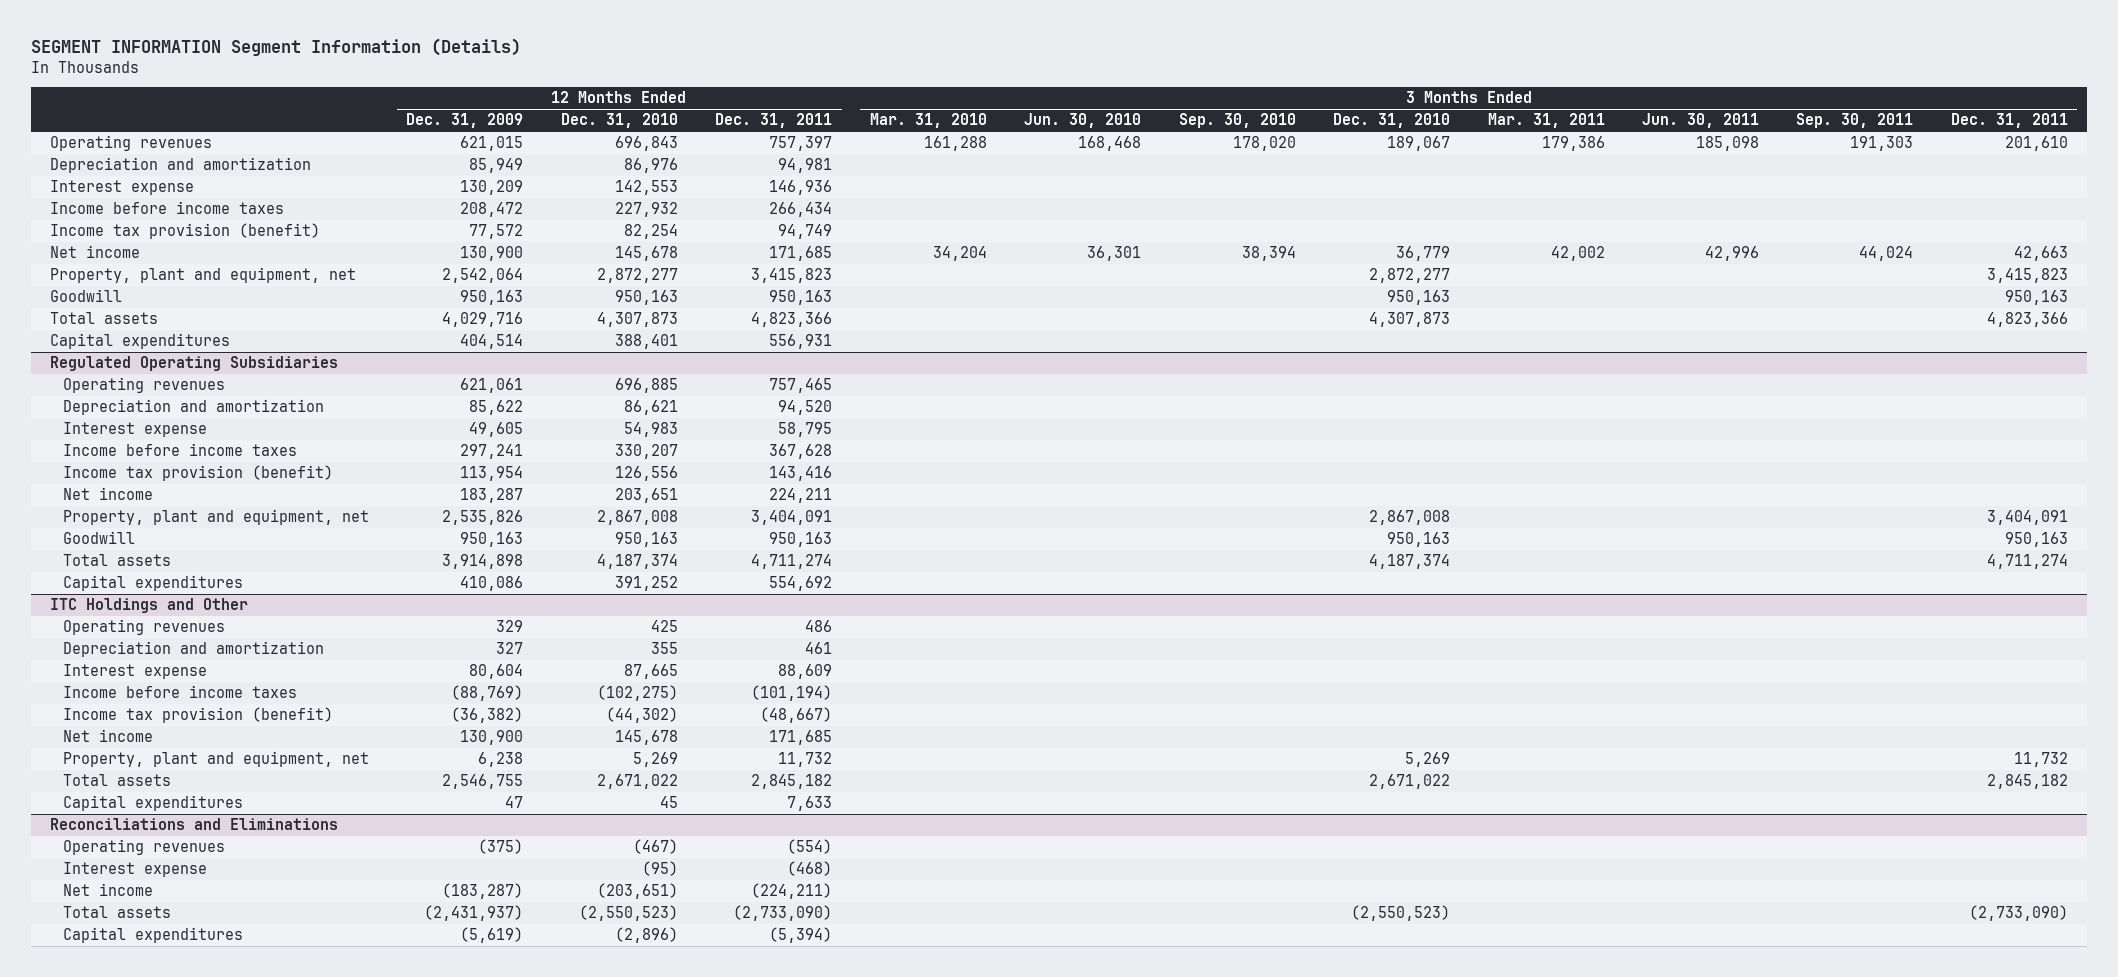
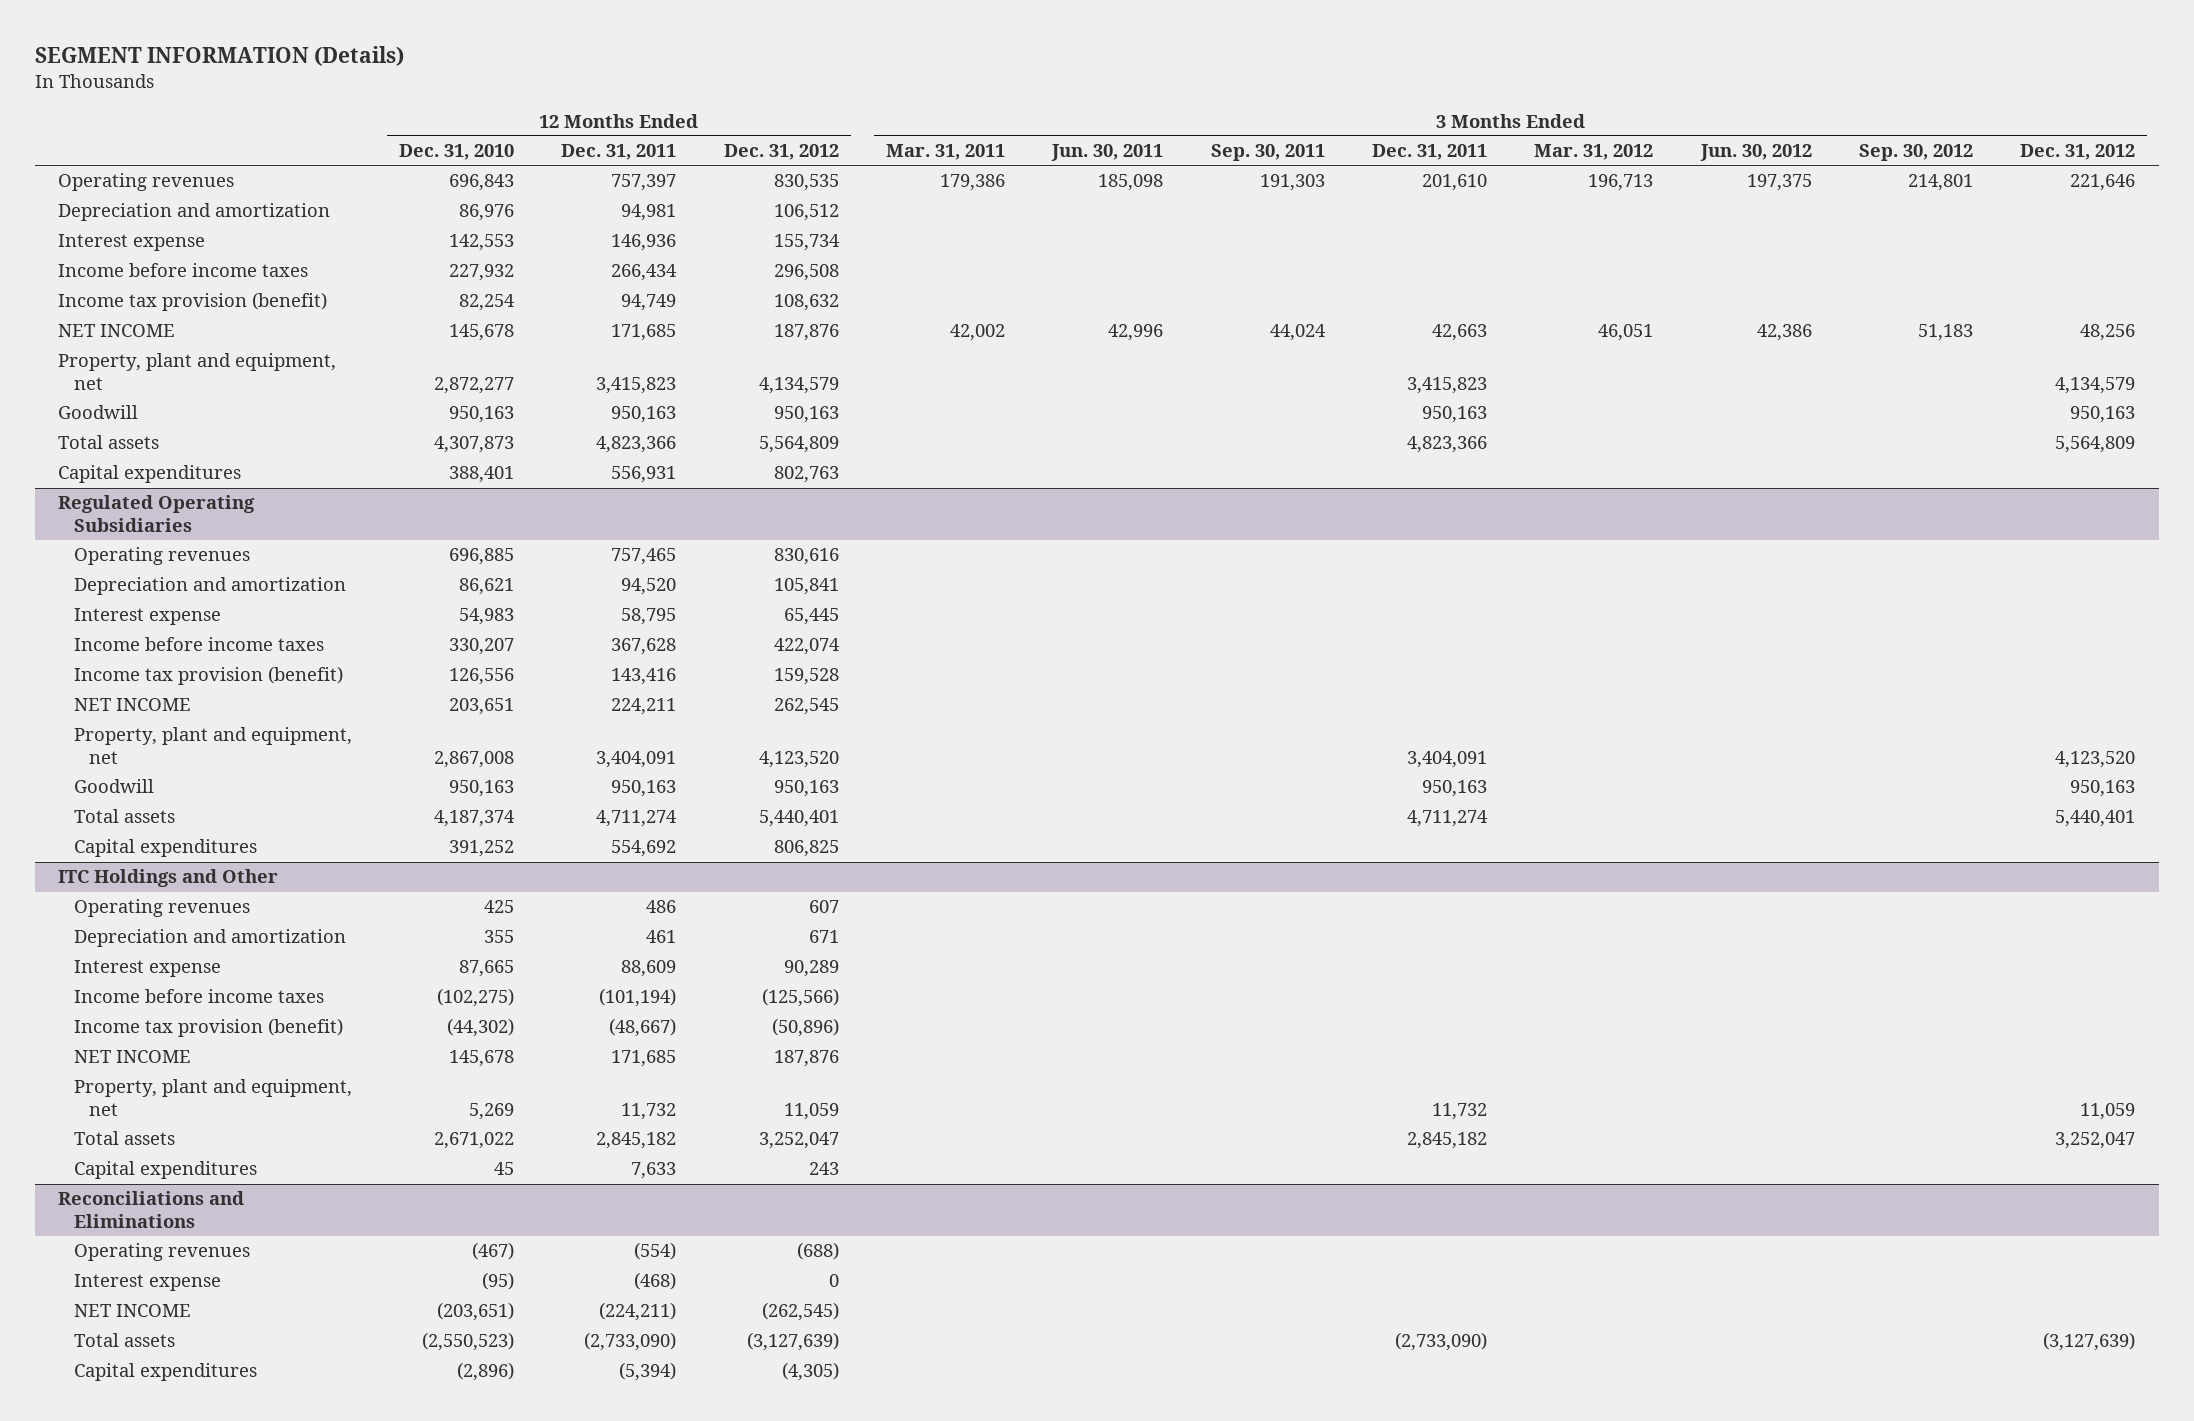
[30,38,521,57] SEGMENT INFORMATION Segment Information (Details) -> [34,46,404,67] SEGMENT INFORMATION (Details)
[406,113,524,129] Dec. 31, 2009 -> none
[869,113,987,129] Mar. 31, 2010 -> none
[1024,113,1142,129] Jun. 30, 2010 -> none
[1178,113,1296,129] Sep. 30, 2010 -> none
[1333,113,1451,129] Dec. 31, 2010 -> none
none -> [723,144,839,161] Dec. 31, 2012
none -> [1534,144,1654,161] Mar. 31, 2012
none -> [1699,144,1812,162] Jun. 30, 2012
none -> [1858,144,1973,162] Sep. 30, 2012
none -> [2020,144,2136,161] Dec. 31, 2012
[49,245,140,259] Net income -> [58,324,176,338] NET INCOME
[62,487,153,501] Net income -> [73,698,191,712] NET INCOME
[62,729,153,743] Net income -> [73,1050,191,1064] NET INCOME
[62,883,153,897] Net income -> [73,1304,191,1318] NET INCOME

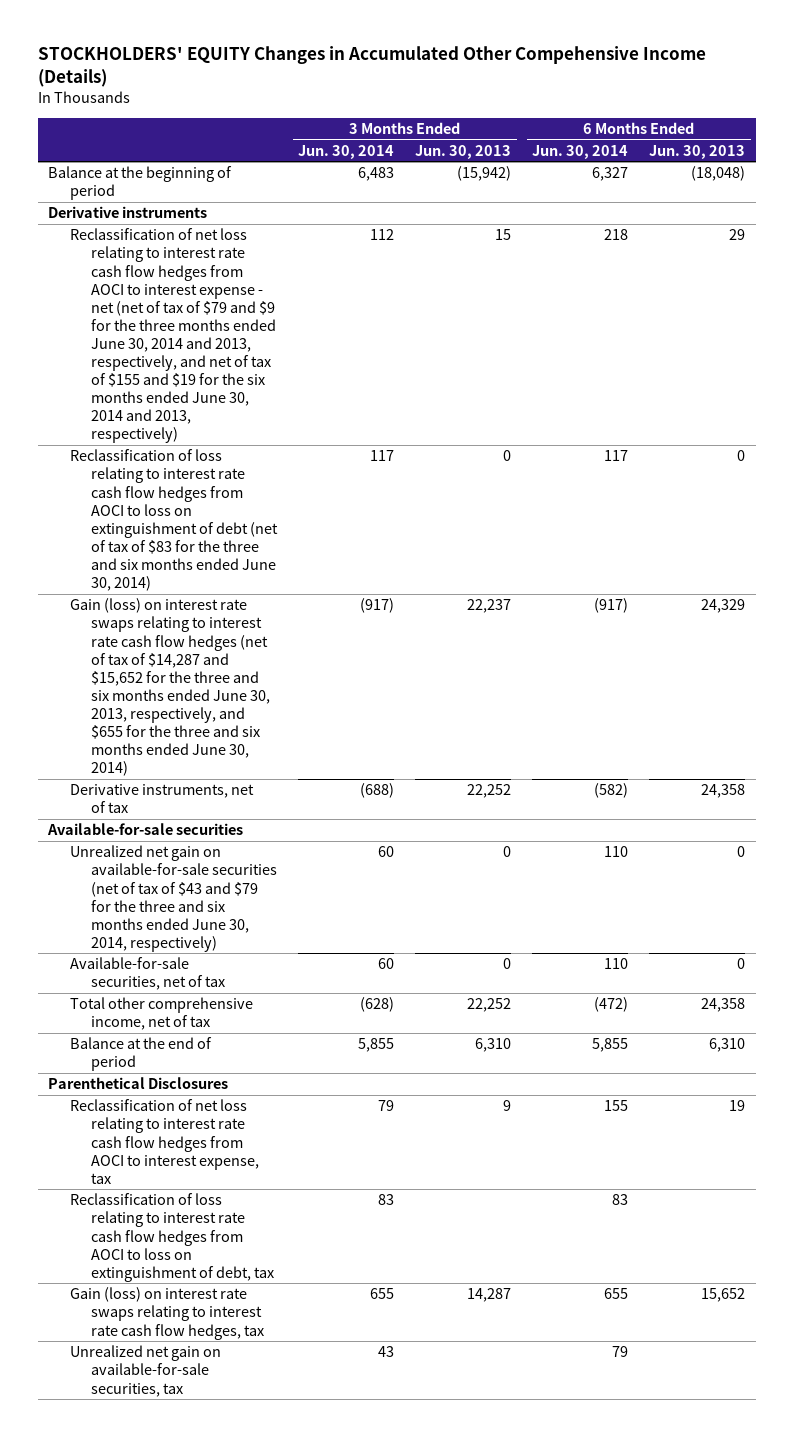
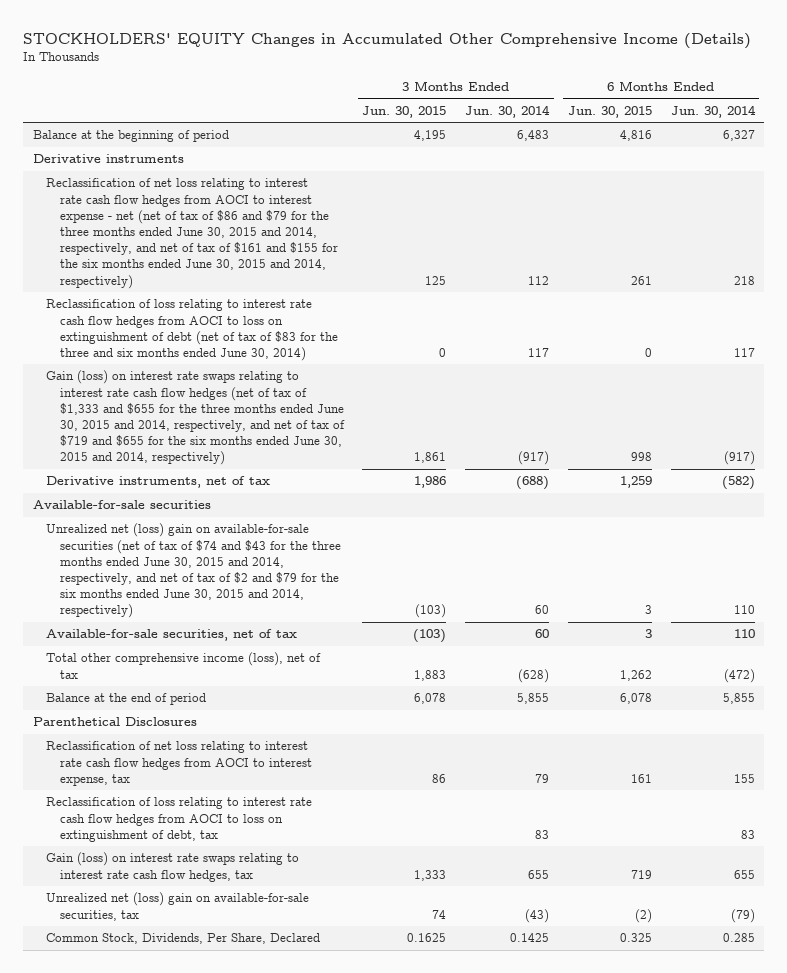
[37,46,706,88] STOCKHOLDERS' EQUITY Changes in Accumulated Other Compehensive Income (Details) -> [23,32,752,49] STOCKHOLDERS' EQUITY Changes in Accumulated Other Comprehensive Income (Details)
[415,144,512,159] Jun. 30, 2013 -> none
[649,144,746,159] Jun. 30, 2013 -> none
none -> [362,105,447,118] Jun. 30, 2015
none -> [567,105,652,118] Jun. 30, 2015
[69,228,277,444] Reclassification of net loss relating to interest rate cash flow hedges from AOCI to interest expense - net (net of tax of $79 and $9 for the three months ended June 30, 2014 and 2013, respectively, and net of tax of $155 and $19 for the six months ended June 30, 2014 and 2013, respectively) -> [46,178,338,289] Reclassification of net loss relating to interest rate cash flow hedges from AOCI to interest expense - net (net of tax of $86 and $79 for the three months ended June 30, 2015 and 2014, respectively, and net of tax of $161 and $155 for the six months ended June 30, 2015 and 2014, respectively)
[69,598,271,777] Gain (loss) on interest rate swaps relating to interest rate cash flow hedges (net of tax of $14,287 and $15,652 for the three and six months ended June 30, 2013, respectively, and $655 for the three and six months ended June 30, 2014) -> [46,370,345,466] Gain (loss) on interest rate swaps relating to interest rate cash flow hedges (net of tax of $1,333 and $655 for the three months ended June 30, 2015 and 2014, respectively, and net of tax of $719 and $655 for the six months ended June 30, 2015 and 2014, respectively)
[69,845,278,952] Unrealized net gain on available-for-sale securities (net of tax of $43 and $79 for the three and six months ended June 30, 2014, respectively) -> [46,523,341,619] Unrealized net (loss) gain on available-for-sale securities (net of tax of $74 and $43 for the three months ended June 30, 2015 and 2014, respectively, and net of tax of $2 and $79 for the six months ended June 30, 2015 and 2014, respectively)
[69,997,253,1031] Total other comprehensive income, net of tax -> [46,652,322,679] Total other comprehensive income (loss), net of tax
[69,1345,221,1397] Unrealized net gain on available-for-sale securities, tax -> [46,892,310,921] Unrealized net (loss) gain on available-for-sale securities, tax
[378,1346,395,1358] 43 -> [525,908,550,923] (43)
[612,1346,629,1358] 79 -> [730,908,755,923] (79)
none -> [46,933,321,945] Common Stock, Dividends, Per Share, Declared

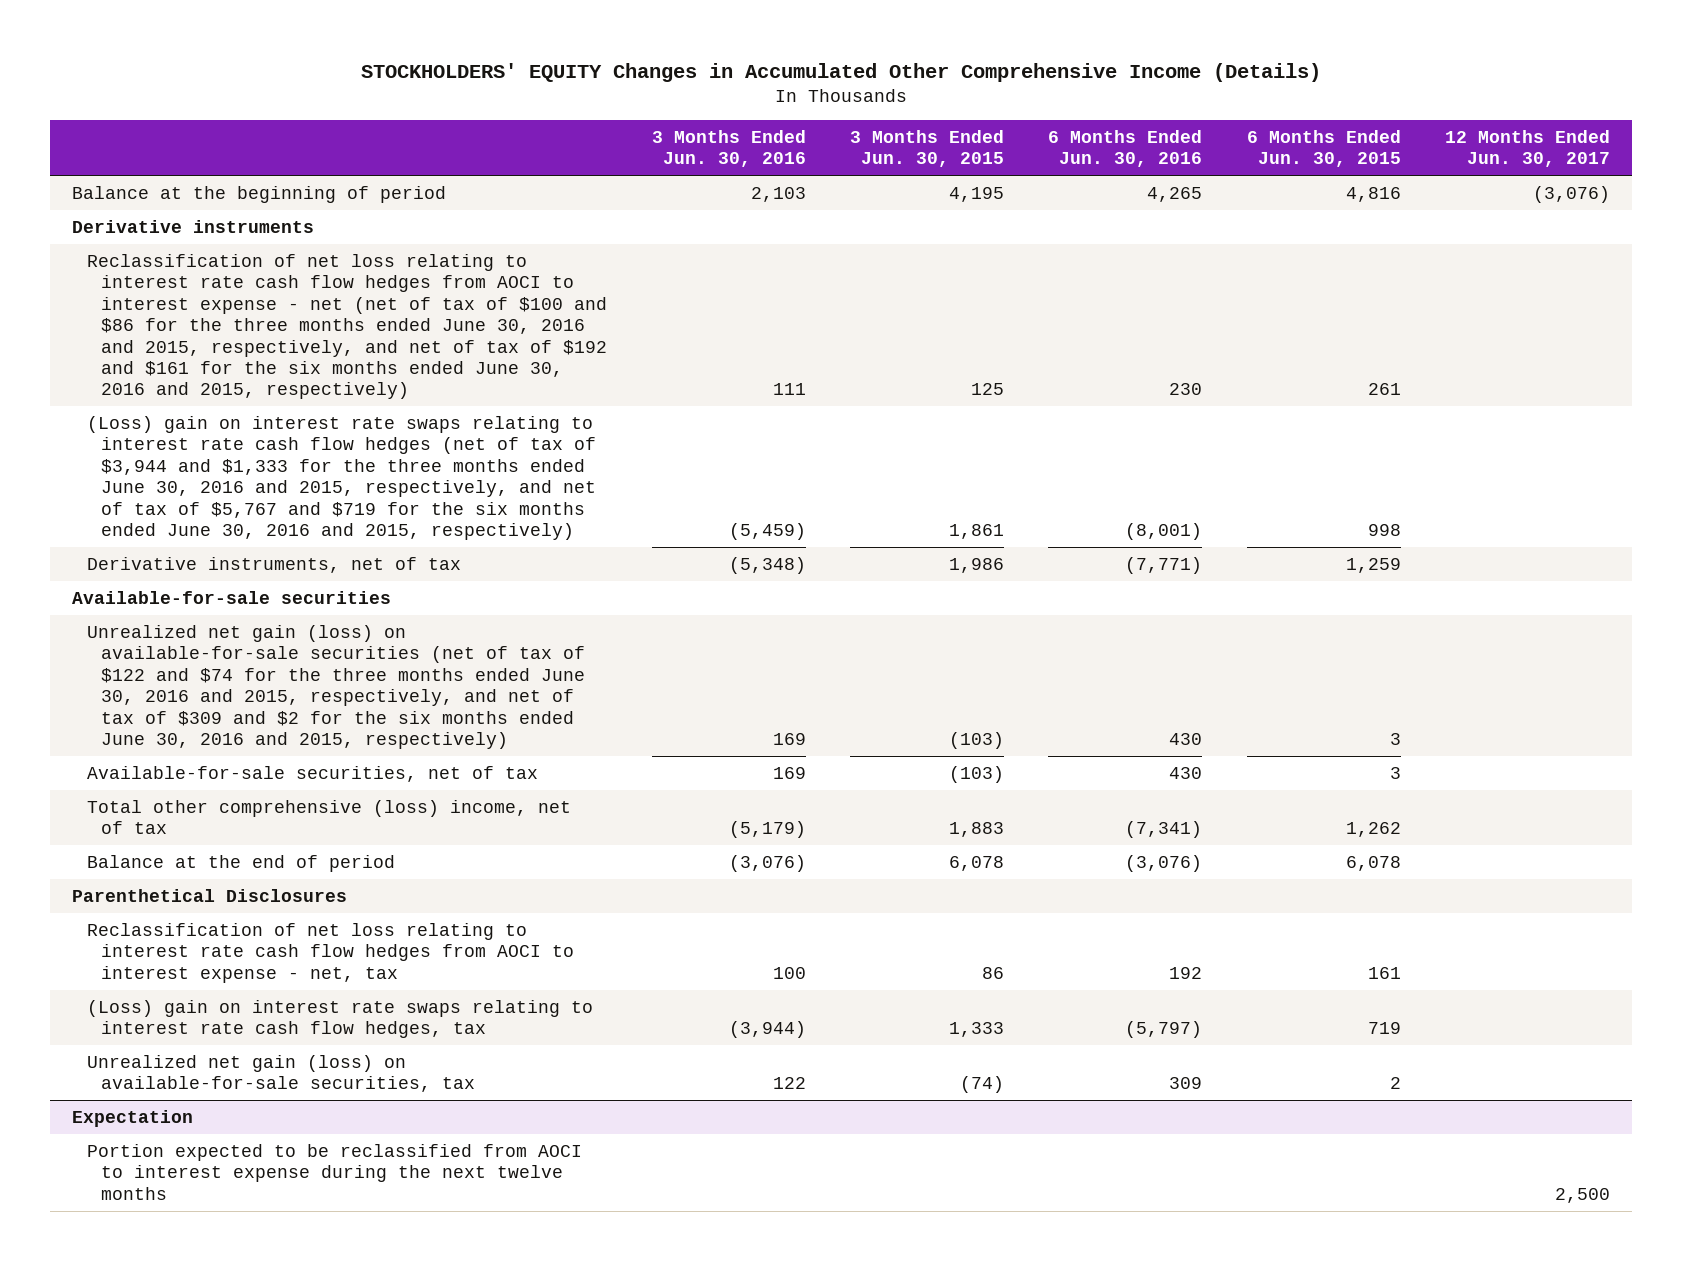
[465,104,551,118] Jun. 30, 2014 -> none
[670,104,756,118] Jun. 30, 2014 -> none
none -> [651,129,806,168] 3 Months Ended Jun. 30, 2016
none -> [1048,129,1203,168] 6 Months Ended Jun. 30, 2016
none -> [1445,129,1611,168] 12 Months Ended Jun. 30, 2017
[46,299,338,362] Reclassification of loss relating to interest rate cash flow hedges from AOCI to loss on extinguishment of debt (net of tax of $83 for the three and six months ended June 30, 2014) -> none
[46,178,338,289] Reclassification of net loss relating to interest rate cash flow hedges from AOCI to interest expense - net (net of tax of $86 and $79 for the three months ended June 30, 2015 and 2014, respectively, and net of tax of $161 and $155 for the six months ended June 30, 2015 and 2014, respectively) -> [86,253,608,400] Reclassification of net loss relating to interest rate cash flow hedges from AOCI to interest expense - net (net of tax of $100 and $86 for the three months ended June 30, 2016 and 2015, respectively, and net of tax of $192 and $161 for the six months ended June 30, 2016 and 2015, respectively)
[46,370,345,466] Gain (loss) on interest rate swaps relating to interest rate cash flow hedges (net of tax of $1,333 and $655 for the three months ended June 30, 2015 and 2014, respectively, and net of tax of $719 and $655 for the six months ended June 30, 2015 and 2014, respectively) -> [86,415,597,540] (Loss) gain on interest rate swaps relating to interest rate cash flow hedges (net of tax of $3,944 and $1,333 for the three months ended June 30, 2016 and 2015, respectively, and net of tax of $5,767 and $719 for the six months ended June 30, 2016 and 2015, respectively)
[46,523,341,619] Unrealized net (loss) gain on available-for-sale securities (net of tax of $74 and $43 for the three months ended June 30, 2015 and 2014, respectively, and net of tax of $2 and $79 for the six months ended June 30, 2015 and 2014, respectively) -> [86,624,586,749] Unrealized net gain (loss) on available-for-sale securities (net of tax of $122 and $74 for the three months ended June 30, 2016 and 2015, respectively, and net of tax of $309 and $2 for the six months ended June 30, 2016 and 2015, respectively)
[46,652,322,679] Total other comprehensive income (loss), net of tax -> [86,799,571,835] Total other comprehensive (loss) income, net of tax
[46,797,313,842] Reclassification of loss relating to interest rate cash flow hedges from AOCI to loss on extinguishment of debt, tax -> none
[46,933,321,945] Common Stock, Dividends, Per Share, Declared -> none
[46,741,312,786] Reclassification of net loss relating to interest rate cash flow hedges from AOCI to interest expense, tax -> [86,922,575,983] Reclassification of net loss relating to interest rate cash flow hedges from AOCI to interest expense - net, tax
[46,852,300,882] Gain (loss) on interest rate swaps relating to interest rate cash flow hedges, tax -> [86,999,593,1039] (Loss) gain on interest rate swaps relating to interest rate cash flow hedges, tax
[46,892,310,921] Unrealized net (loss) gain on available-for-sale securities, tax -> [86,1054,476,1093] Unrealized net gain (loss) on available-for-sale securities, tax
[432,909,447,919] 74 -> [959,1076,1004,1094] (74)
[634,908,652,923] (2) -> [1389,1077,1401,1090] 2
none -> [72,1109,194,1127] Expectation
none -> [86,1143,582,1200] Portion expected to be reclassified from AOCI to interest expense during the next twelve months

